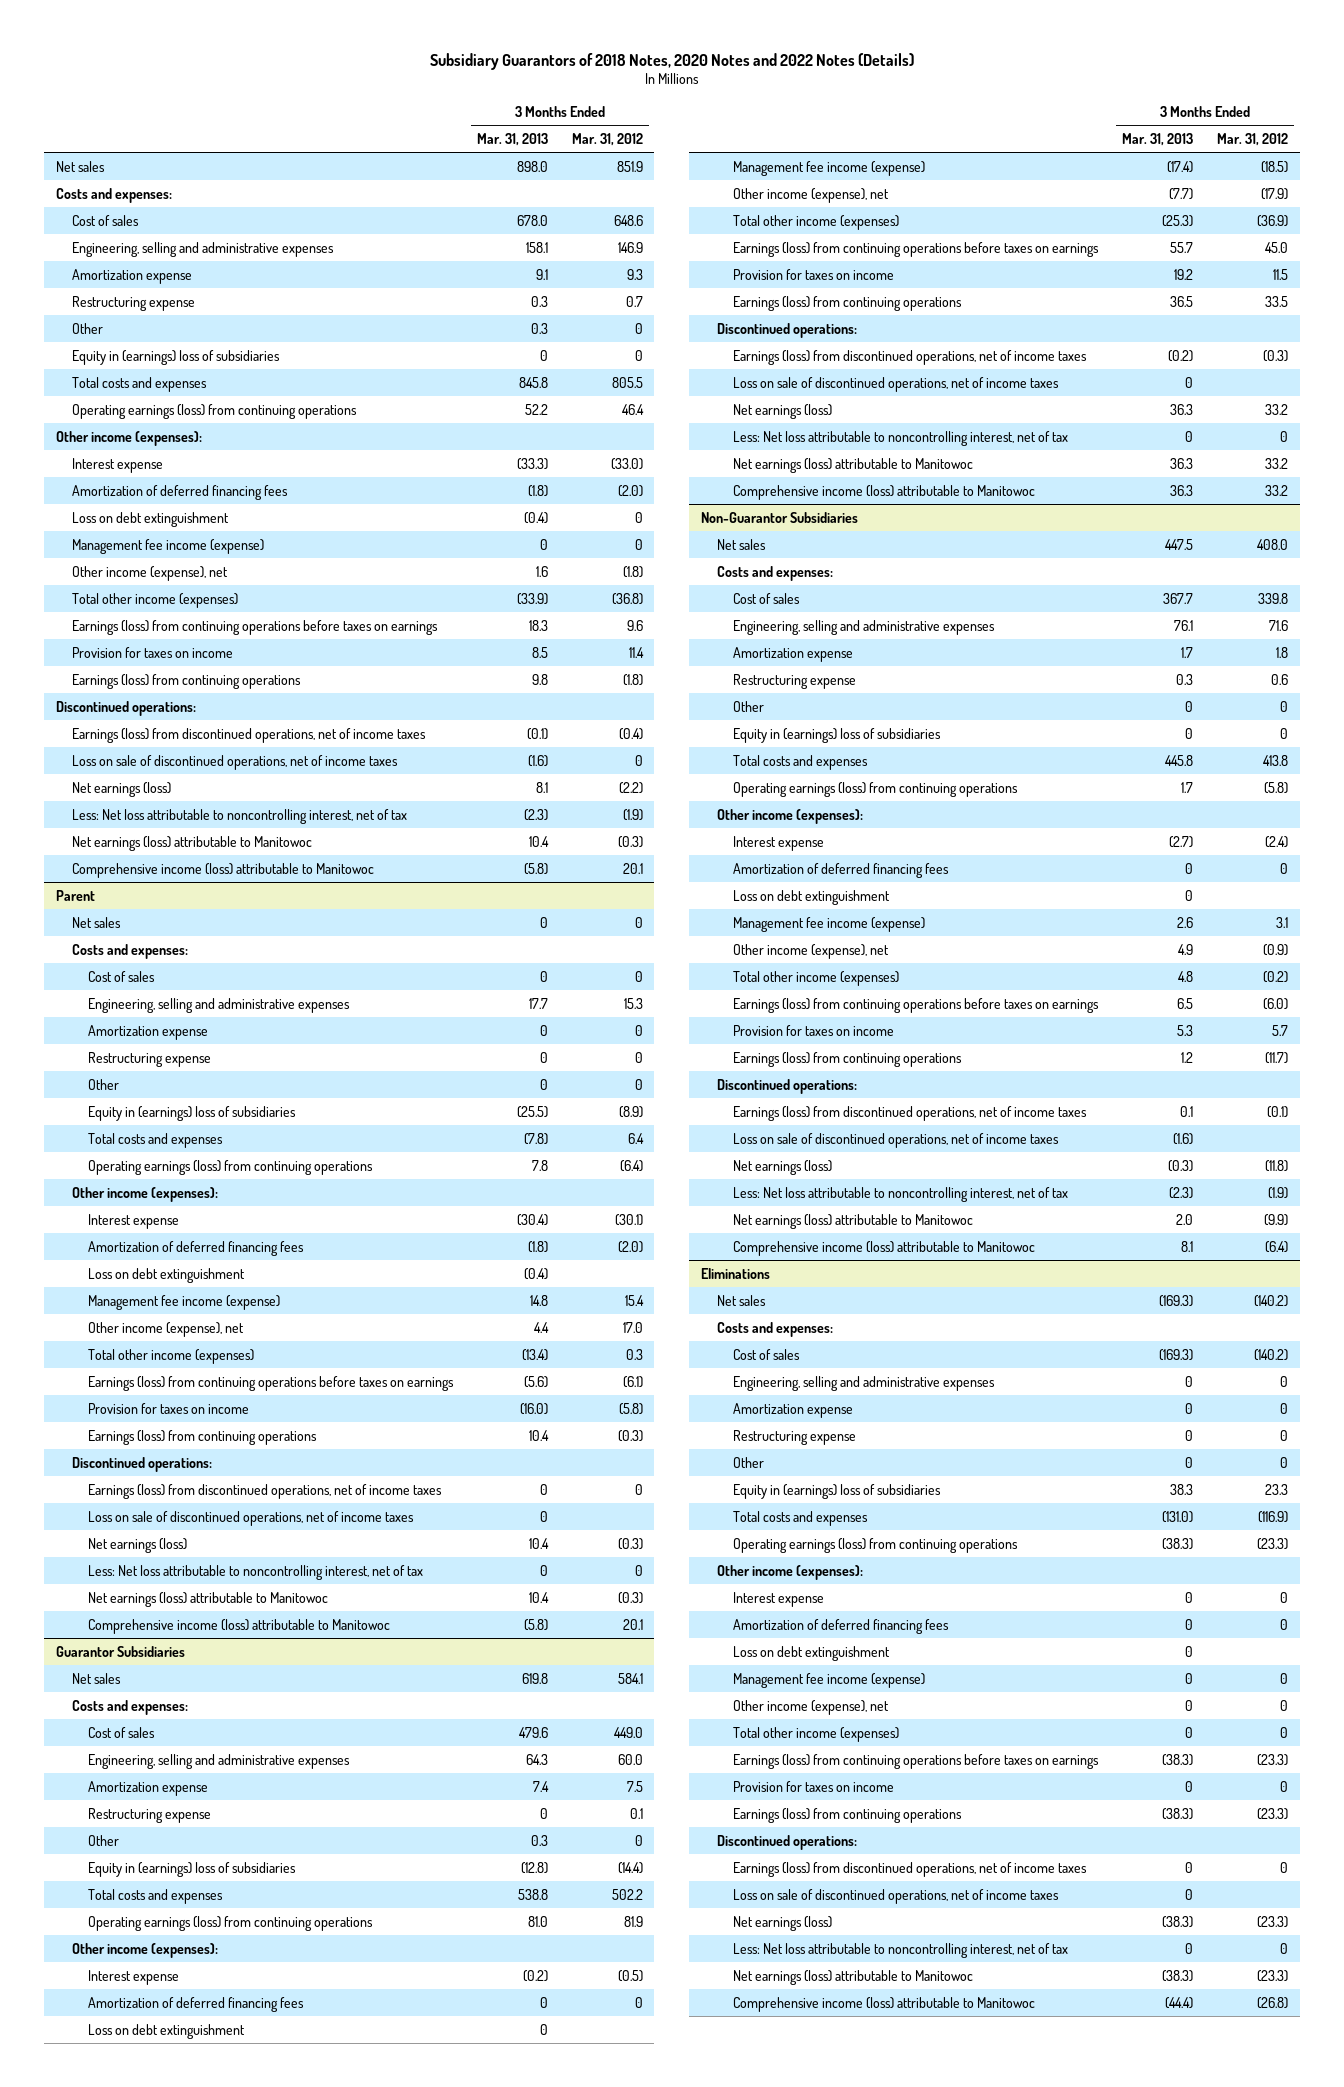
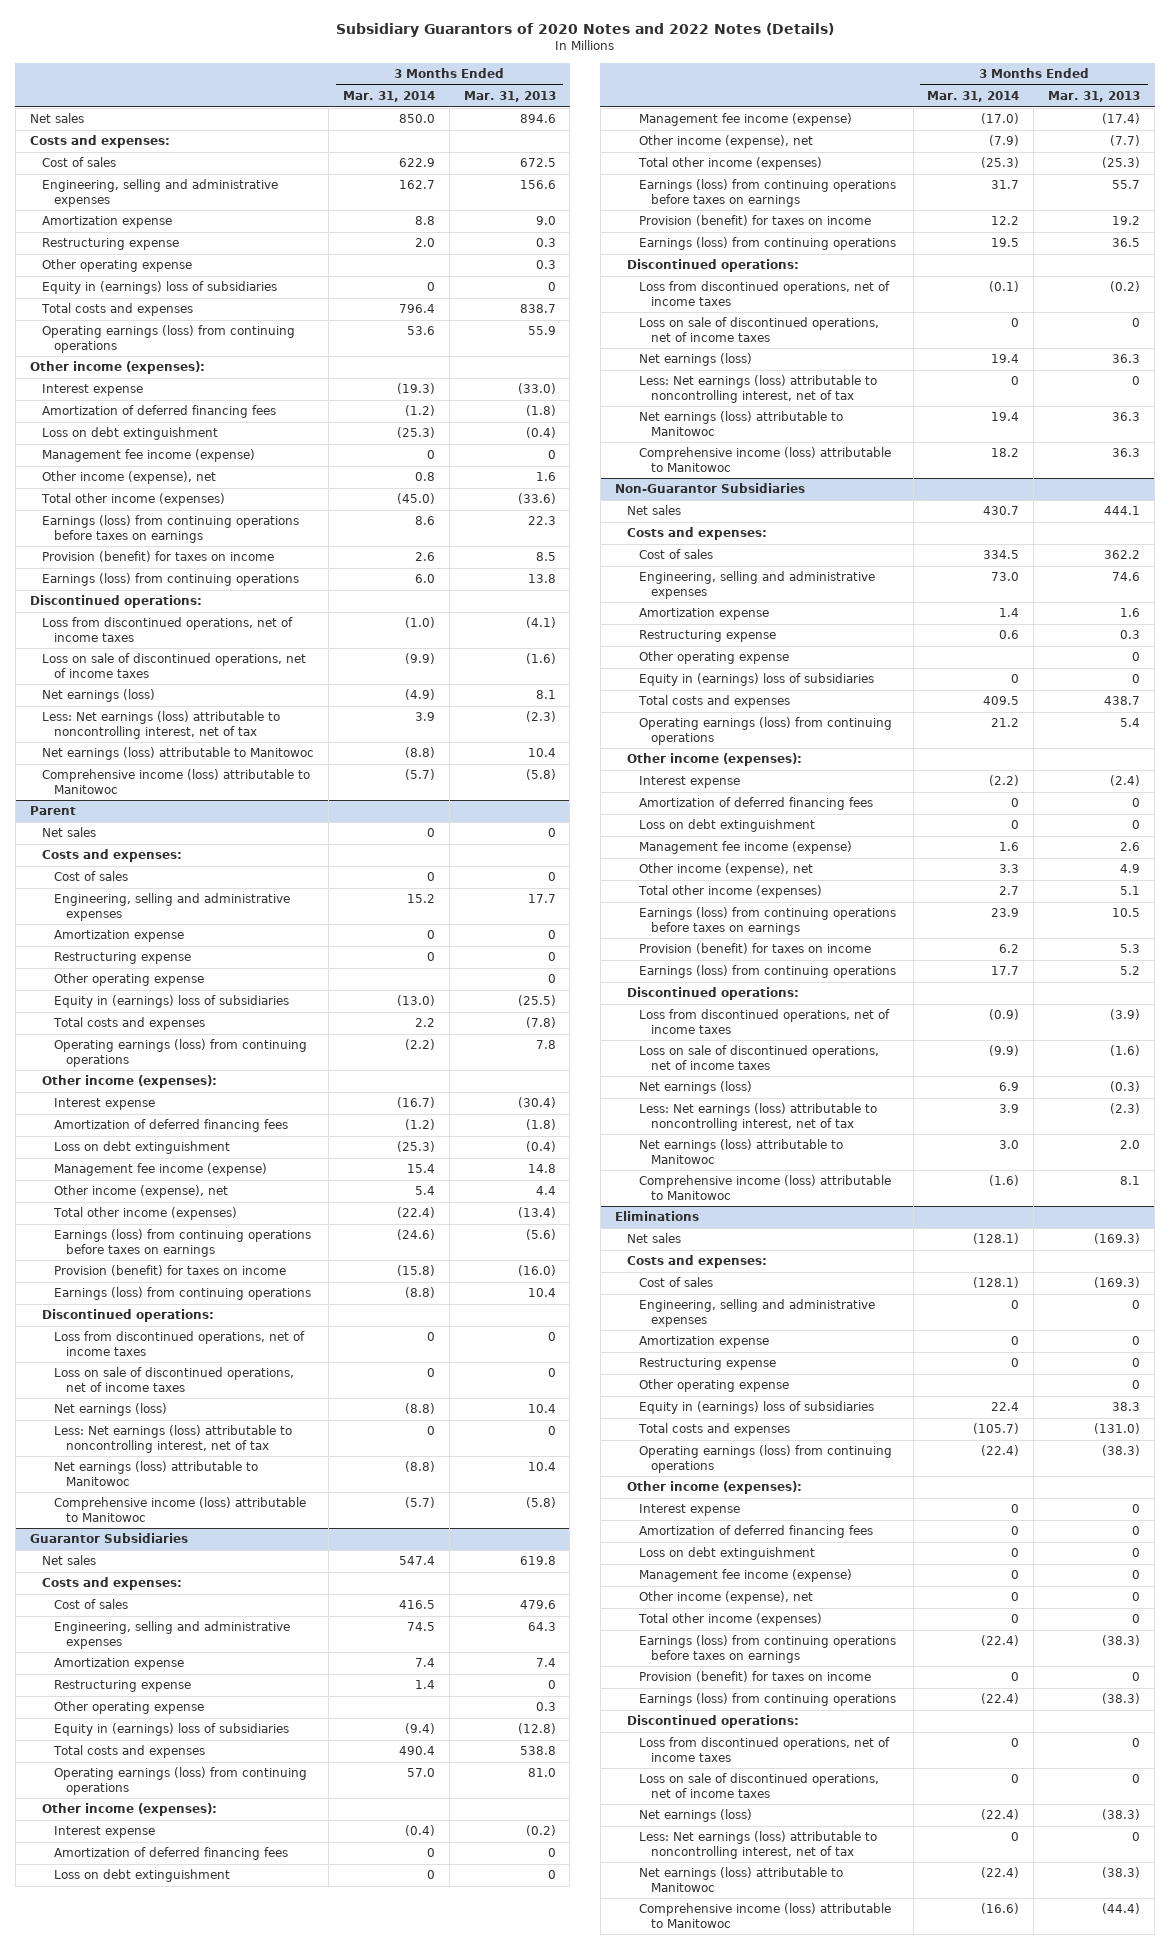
[429,52,914,70] Subsidiary Guarantors of 2018 Notes, 2020 Notes and 2022 Notes (Details) -> [336,23,835,38] Subsidiary Guarantors of 2020 Notes and 2022 Notes (Details)
[571,132,643,146] Mar. 31, 2012 -> none
none -> [342,91,435,103] Mar. 31, 2014
[516,160,548,172] 898.0 -> [519,114,556,124] 894.6
[516,214,548,226] 678.0 -> [519,158,556,168] 672.5
[525,241,548,253] 158.1 -> [519,180,556,190] 156.6
[535,268,548,280] 9.1 -> [535,216,556,226] 9.0
[71,322,103,334] Other -> [41,259,192,273] Other operating expense
[518,376,548,388] 845.8 -> [519,304,556,314] 838.7
[524,403,548,415] 52.2 -> [527,326,556,336] 55.9
[516,457,548,470] (33.3) -> [517,383,556,395] (33.0)
[516,592,548,605] (33.9) -> [517,493,556,505] (33.6)
[528,619,548,631] 18.3 -> [527,516,556,526] 22.3
[71,646,233,658] Provision for taxes on income -> [41,551,274,563] Provision (benefit) for taxes on income
[531,673,548,685] 9.8 -> [527,574,556,584] 13.8
[71,727,426,743] Earnings (loss) from discontinued operations, net of income taxes -> [41,617,293,642] Loss from discontinued operations, net of income taxes
[526,727,548,740] (0.1) -> [525,617,556,629] (4.1)
[71,808,407,824] Less: Net loss attributable to noncontrolling interest, net of tax -> [41,711,280,739] Less: Net earnings (loss) attributable to noncontrolling interest, net of tax
[87,1078,119,1090] Other -> [53,973,204,987] Other operating expense
[87,1402,249,1414] Provision for taxes on income -> [53,1265,286,1277] Provision (benefit) for taxes on income
[87,1483,442,1499] Earnings (loss) from discontinued operations, net of income taxes -> [53,1331,305,1356] Loss from discontinued operations, net of income taxes
[87,1564,423,1580] Less: Net loss attributable to noncontrolling interest, net of tax -> [53,1425,292,1453] Less: Net earnings (loss) attributable to noncontrolling interest, net of tax
[87,1834,119,1846] Other -> [53,1701,204,1715] Other operating expense
[733,268,895,280] Provision for taxes on income -> [638,215,871,227] Provision (benefit) for taxes on income
[733,349,1088,365] Earnings (loss) from discontinued operations, net of income taxes -> [638,281,890,306] Loss from discontinued operations, net of income taxes
[733,430,1069,446] Less: Net loss attributable to noncontrolling interest, net of tax -> [638,375,877,403] Less: Net earnings (loss) attributable to noncontrolling interest, net of tax
[1165,538,1194,550] 447.5 -> [1104,506,1141,516] 444.1
[1163,592,1194,604] 367.7 -> [1104,550,1141,560] 362.2
[1174,619,1194,631] 76.1 -> [1112,572,1141,582] 74.6
[1181,646,1194,658] 1.7 -> [1120,608,1141,618] 1.6
[733,700,765,712] Other -> [638,651,789,665] Other operating expense
[1165,754,1194,766] 445.8 -> [1104,696,1141,706] 438.7
[1181,781,1194,793] 1.7 -> [1120,718,1141,728] 5.4
[1169,835,1194,848] (2.7) -> [1110,775,1141,787] (2.4)
[1178,970,1194,982] 4.8 -> [1120,886,1141,896] 5.1
[1177,997,1194,1009] 6.5 -> [1112,908,1141,918] 10.5
[733,1024,895,1036] Provision for taxes on income -> [638,943,871,955] Provision (benefit) for taxes on income
[1181,1051,1194,1063] 1.2 -> [1120,966,1141,976] 5.2
[733,1105,1088,1121] Earnings (loss) from discontinued operations, net of income taxes -> [638,1009,890,1034] Loss from discontinued operations, net of income taxes
[1180,1105,1194,1117] 0.1 -> [1110,1009,1141,1021] (3.9)
[733,1186,1069,1202] Less: Net loss attributable to noncontrolling interest, net of tax -> [638,1103,877,1131] Less: Net earnings (loss) attributable to noncontrolling interest, net of tax
[733,1456,765,1468] Other -> [638,1379,789,1393] Other operating expense
[733,1780,895,1792] Provision for taxes on income -> [638,1671,871,1683] Provision (benefit) for taxes on income
[733,1861,1088,1877] Earnings (loss) from discontinued operations, net of income taxes -> [638,1737,890,1762] Loss from discontinued operations, net of income taxes
[733,1942,1069,1958] Less: Net loss attributable to noncontrolling interest, net of tax -> [638,1831,877,1859] Less: Net earnings (loss) attributable to noncontrolling interest, net of tax

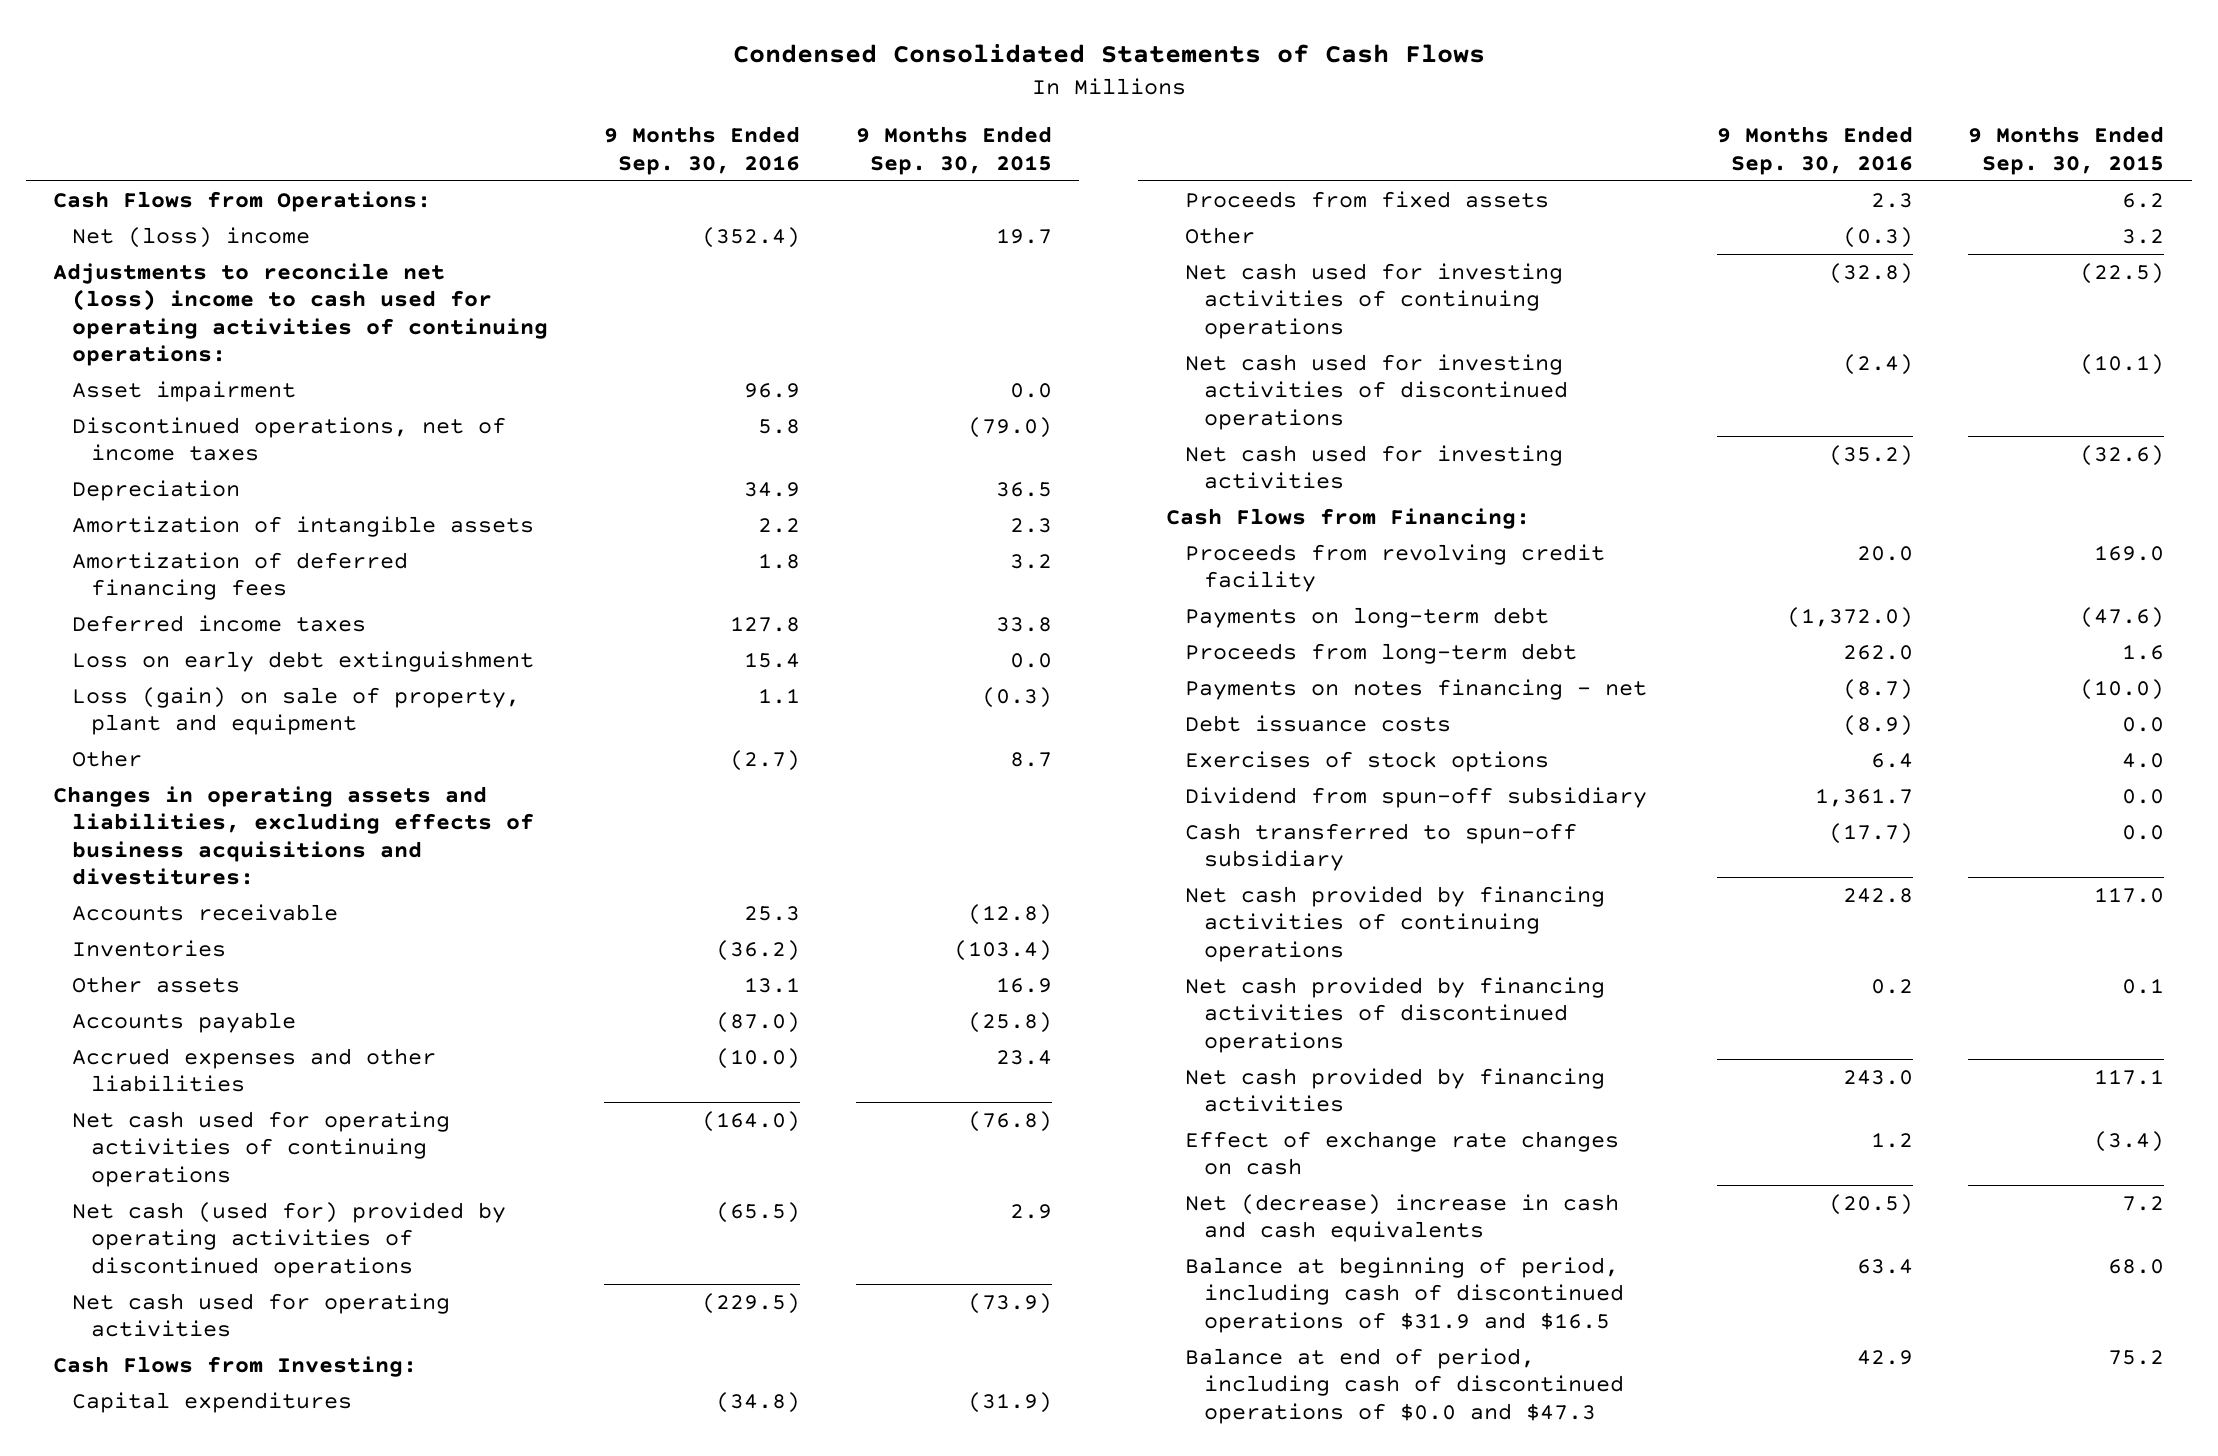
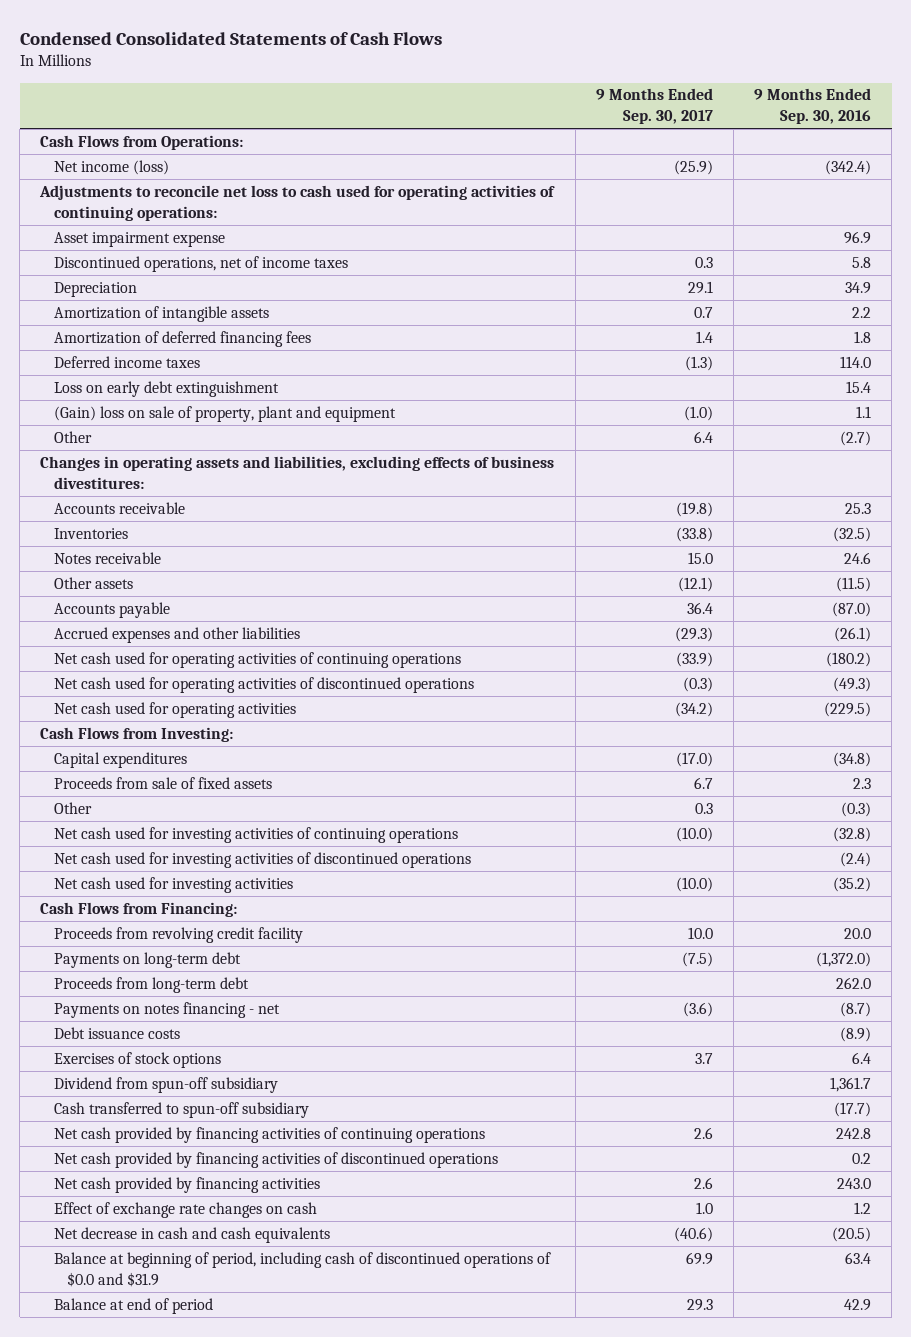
[855,126,1052,175] 9 Months Ended Sep. 30, 2015 -> none
none -> [595,88,713,125] 9 Months Ended Sep. 30, 2017
[72,226,311,248] Net (loss) income -> [53,159,169,175] Net income (loss)
[701,226,800,248] (352.4) -> [824,159,871,175] (342.4)
[53,262,549,367] Adjustments to reconcile net (loss) income to cash used for operating activities of continuing operations: -> [39,184,556,221] Adjustments to reconcile net loss to cash used for operating activities of continuing operations:
[72,380,297,402] Asset impairment -> [53,231,225,247] Asset impairment expense
[729,615,800,632] 127.8 -> [839,355,871,368] 114.0
[72,686,521,736] Loss (gain) on sale of property, plant and equipment -> [53,405,396,422] (Gain) loss on sale of property, plant and equipment
[53,785,535,886] Changes in operating assets and liabilities, excluding effects of business acquisitions and divestitures: -> [40,455,555,489] Changes in operating assets and liabilities, excluding effects of business divestitures:
[715,939,800,961] (36.2) -> [832,526,871,542] (32.5)
none -> [53,551,161,564] Notes receivable
[743,976,800,993] 13.1 -> [835,576,871,592] (11.5)
[715,1047,800,1069] (10.0) -> [833,626,871,642] (26.1)
[701,1110,800,1132] (164.0) -> [825,651,871,667] (180.2)
[72,1201,507,1278] Net cash (used for) provided by operating activities of discontinued operations -> [53,676,474,693] Net cash used for operating activities of discontinued operations
[715,1201,800,1223] (65.5) -> [832,676,871,692] (49.3)
[1184,190,1549,208] Proceeds from fixed assets -> [53,776,272,789] Proceeds from sale of fixed assets
[1184,1193,1619,1243] Net (decrease) increase in cash and cash equivalents -> [53,1226,330,1243] Net decrease in cash and cash equivalents
[1184,1256,1624,1333] Balance at beginning of period, including cash of discontinued operations of $31.9 and $16.5 -> [53,1251,551,1287] Balance at beginning of period, including cash of discontinued operations of $0.0 and $31.9
[1184,1347,1624,1424] Balance at end of period, including cash of discontinued operations of $0.0 and $47.3 -> [53,1297,213,1314] Balance at end of period

